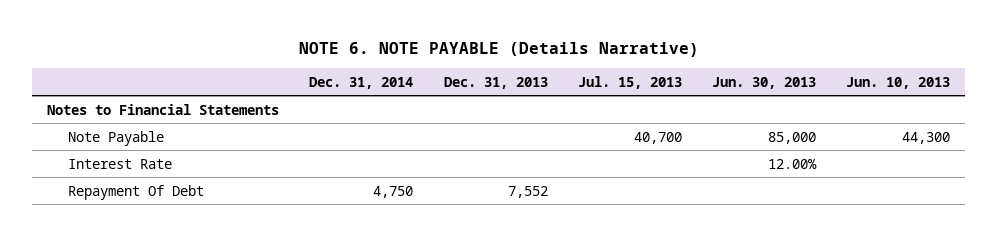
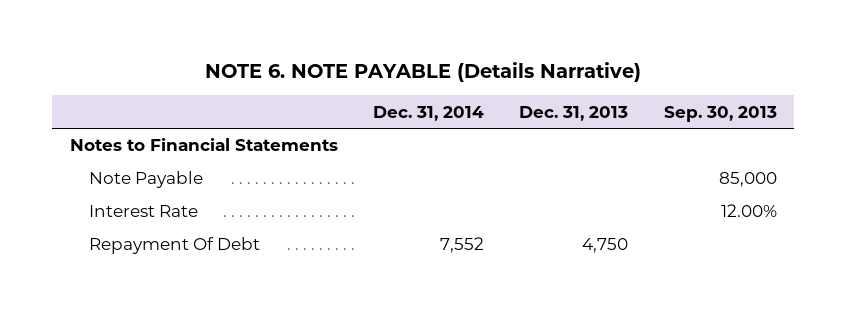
[577,76,682,90] Jul. 15, 2013 -> none
[711,77,816,90] Jun. 30, 2013 -> none
[845,77,950,90] Jun. 10, 2013 -> none
none -> [663,105,777,122] Sep. 30, 2013
[373,185,414,198] 4,750 -> [439,237,484,254] 7,552
[507,185,548,198] 7,552 -> [582,238,629,254] 4,750

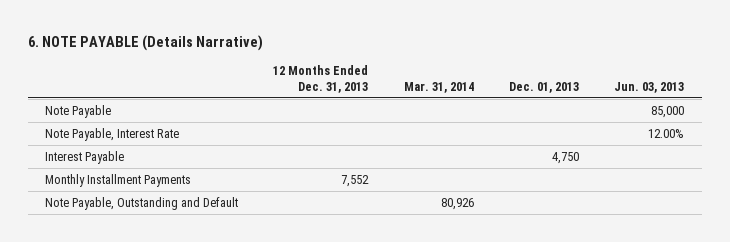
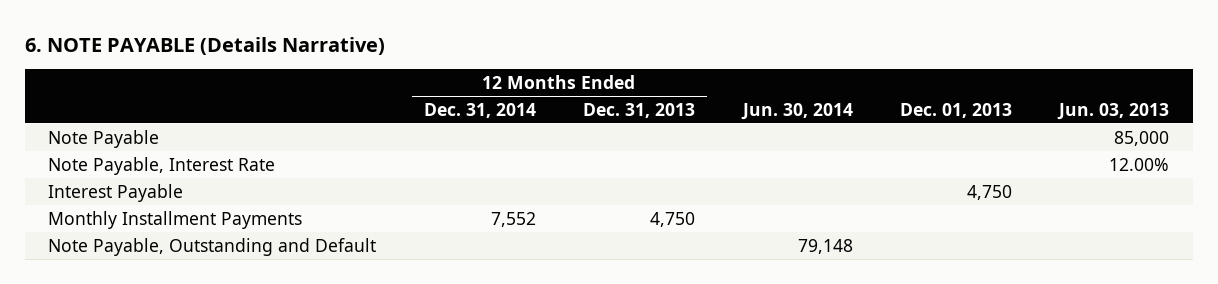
[403,82,474,94] Mar. 31, 2014 -> none
none -> [423,102,536,118] Dec. 31, 2014
none -> [740,102,853,120] Jun. 30, 2014
[341,174,370,187] 7,552 -> [650,211,696,227] 4,750

